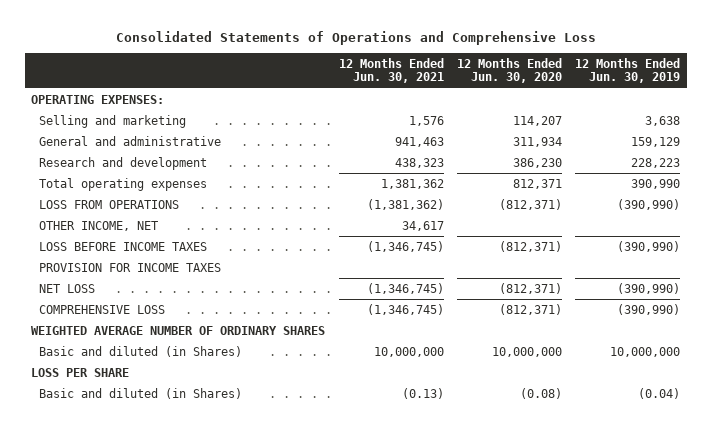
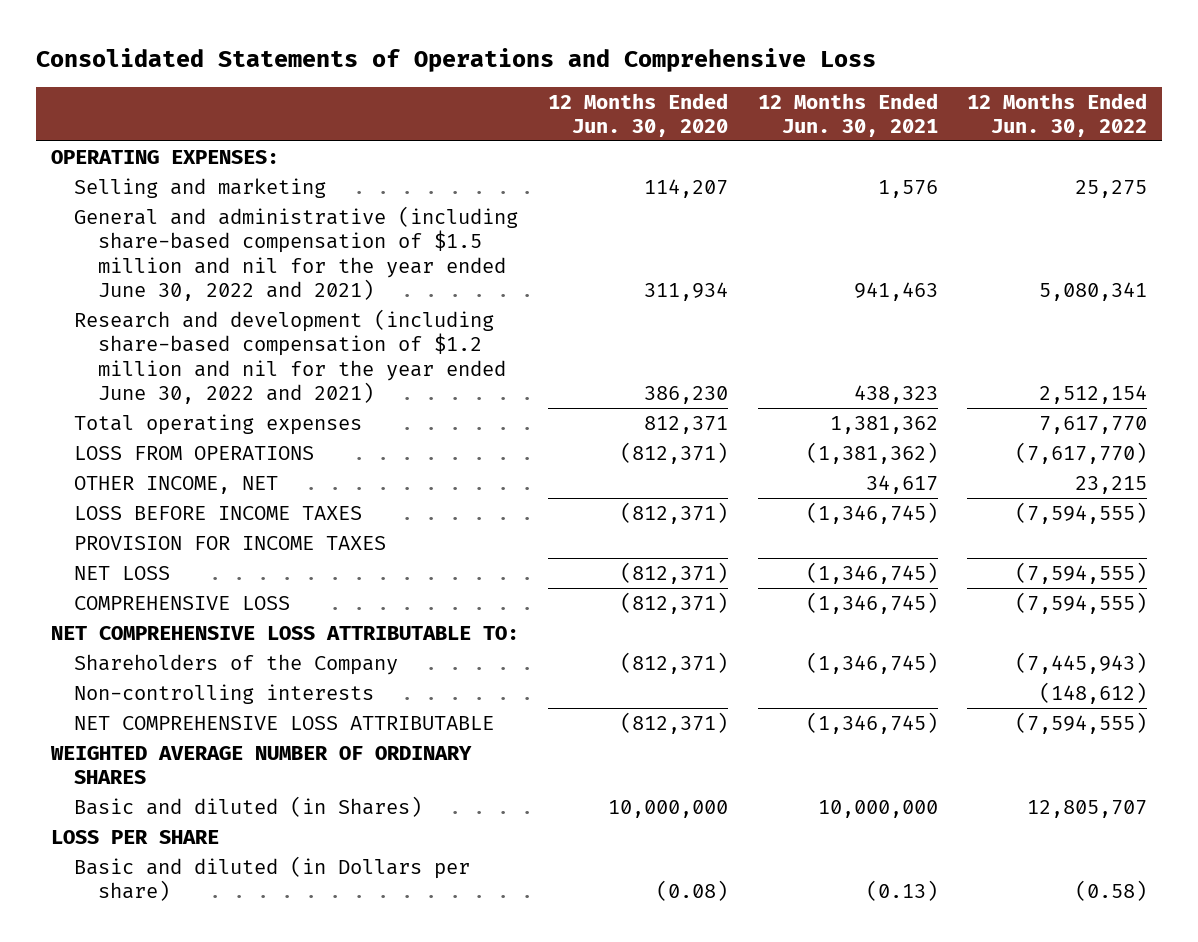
[575,58,681,84] 12 Months Ended Jun. 30, 2019 -> none
none -> [967,92,1148,138] 12 Months Ended Jun. 30, 2022
[39,135,222,146] General and administrative -> [74,205,519,302] General and administrative (including share-based compensation of $1.5 million and nil for the year ended June 30, 2022 and 2021)
[39,156,208,170] Research and development -> [74,308,506,405] Research and development (including share-based compensation of $1.2 million and nil for the year ended June 30, 2022 and 2021)
none -> [50,625,519,640] NET COMPREHENSIVE LOSS ATTRIBUTABLE TO:
none -> [74,653,399,675] Shareholders of the Company
none -> [74,683,375,704] Non-controlling interests
none -> [74,715,495,730] NET COMPREHENSIVE LOSS ATTRIBUTABLE
[39,387,243,399] Basic and diluted (in Shares) -> [74,855,471,902] Basic and diluted (in Dollars per share)

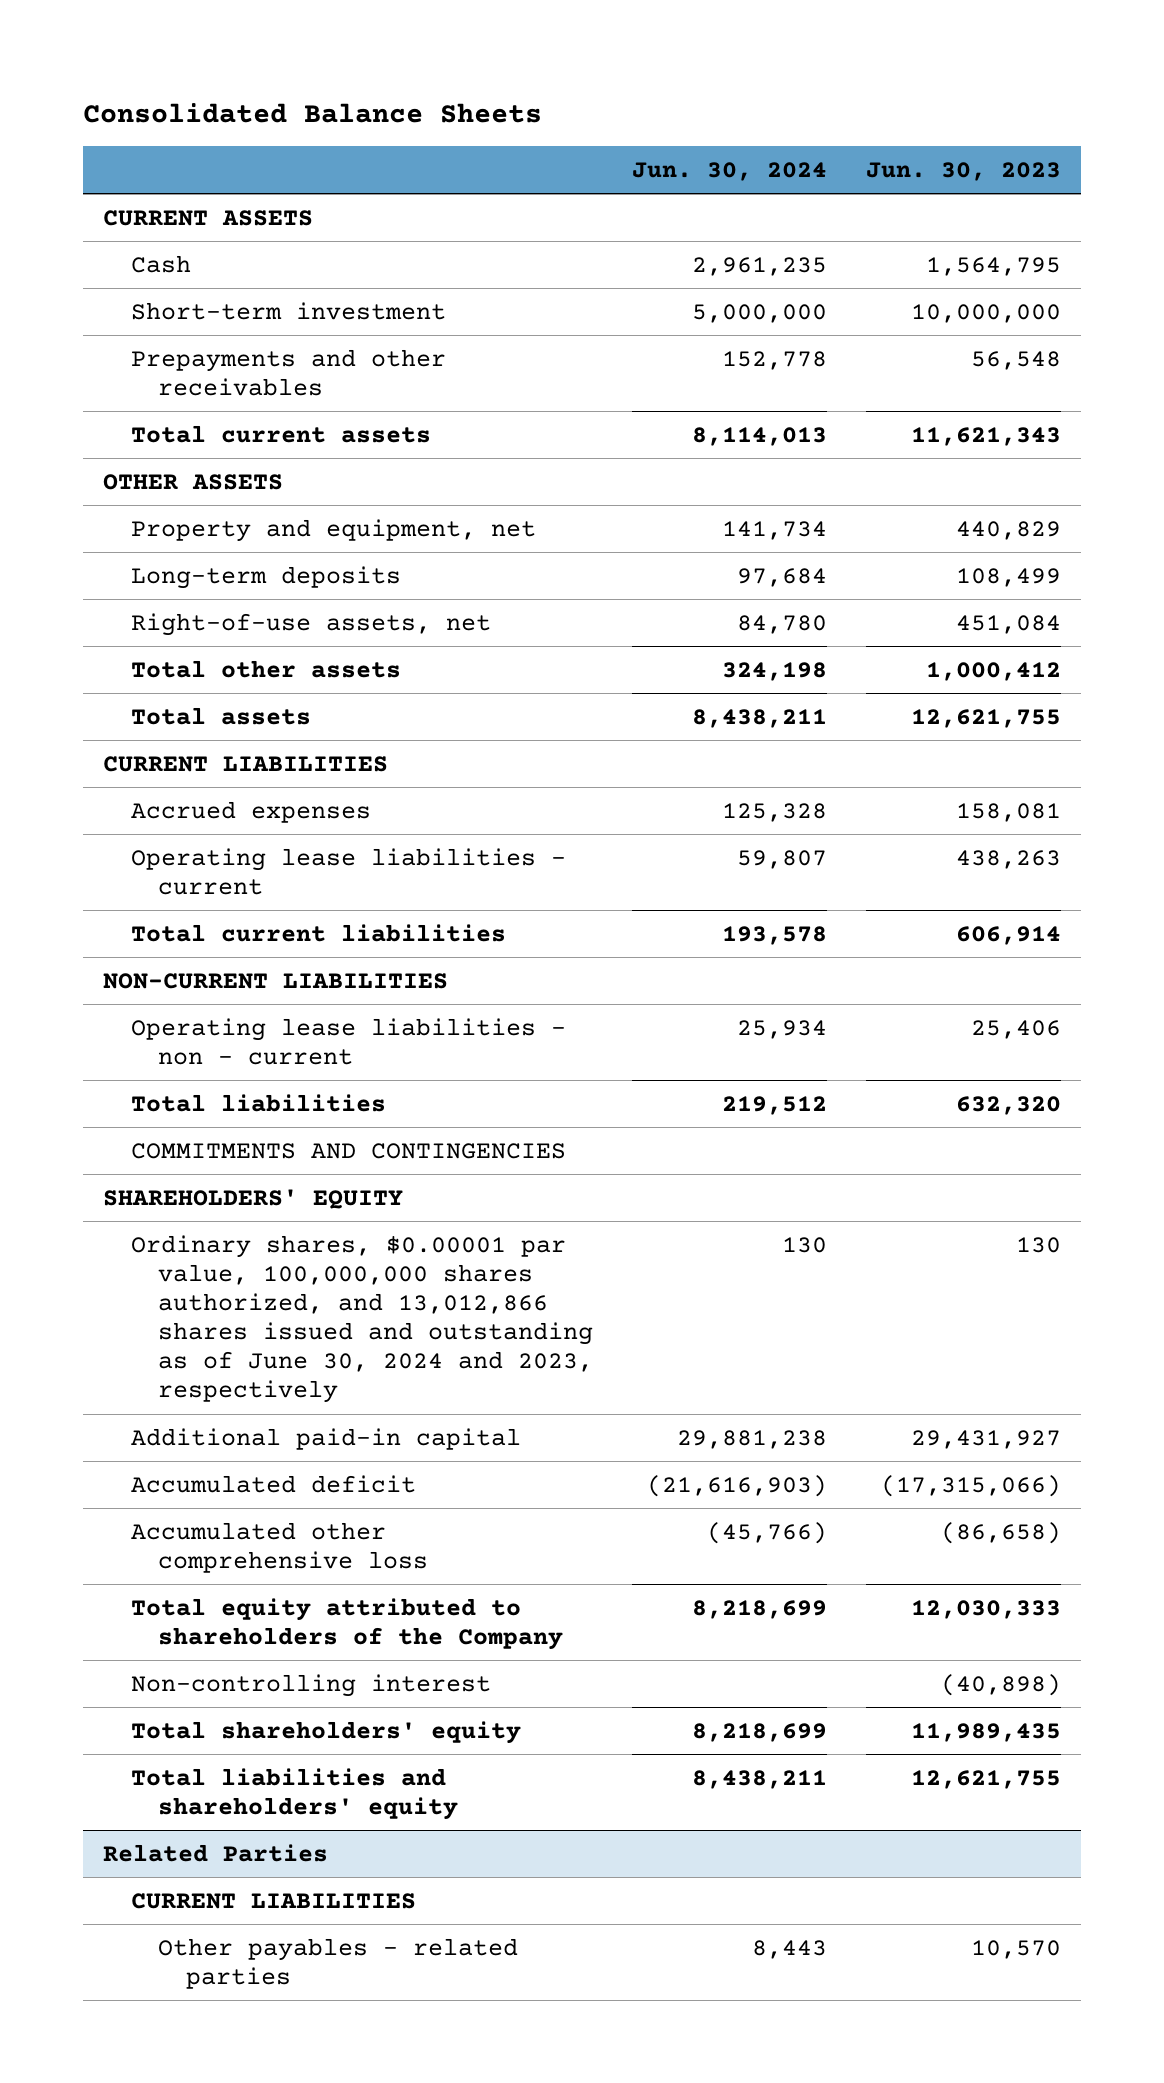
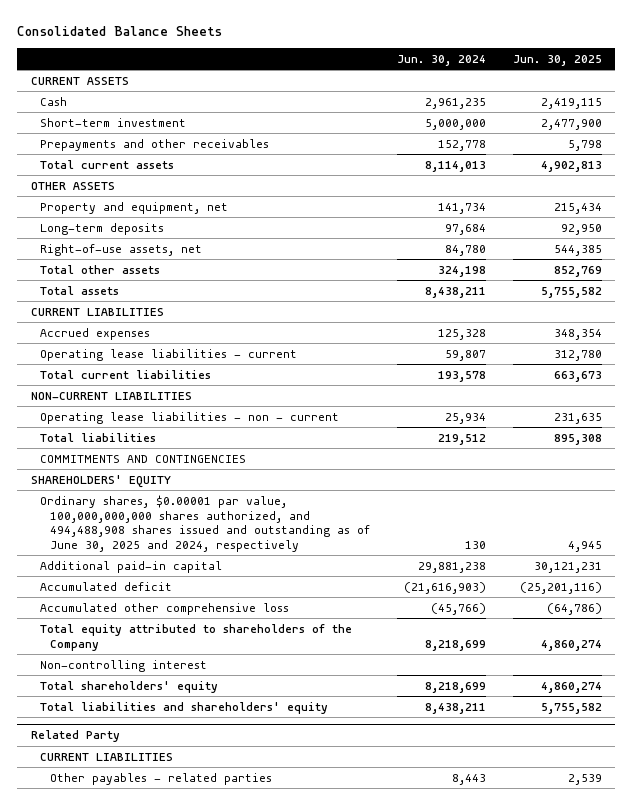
[866,162,1062,182] Jun. 30, 2023 -> none
none -> [512,54,602,66] Jun. 30, 2025
[130,1234,594,1404] Ordinary shares, $0.00001 par value, 100,000,000 shares authorized, and 13,012,866 shares issued and outstanding as of June 30, 2024 and 2023, respectively -> [40,494,371,552] Ordinary shares, $0.00001 par value, 100,000,000,000 shares authorized, and 494,488,908 shares issued and outstanding as of June 30, 2025 and 2024, respectively
[102,1843,328,1862] Related Parties -> [30,730,120,743] Related Party

